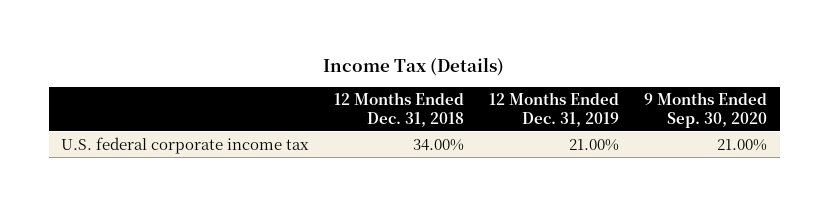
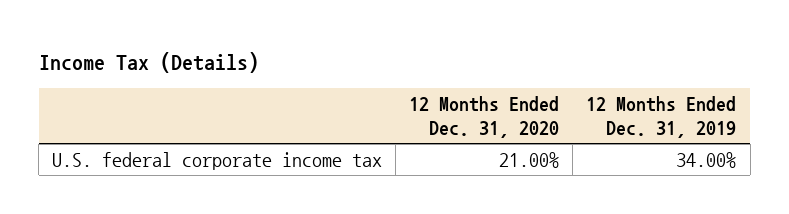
[333,91,464,127] 12 Months Ended Dec. 31, 2018 -> none
[643,91,767,128] 9 Months Ended Sep. 30, 2020 -> none
none -> [409,95,560,139] 12 Months Ended Dec. 31, 2020
[568,138,619,151] 21.00% -> [676,151,737,168] 34.00%

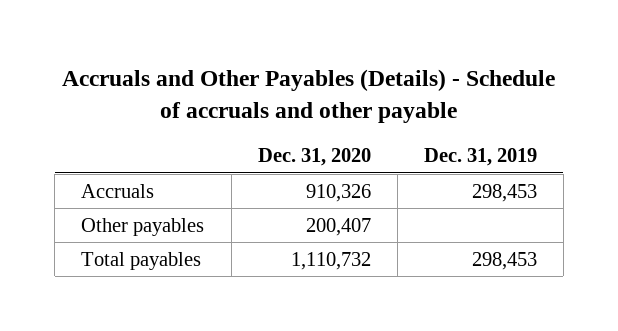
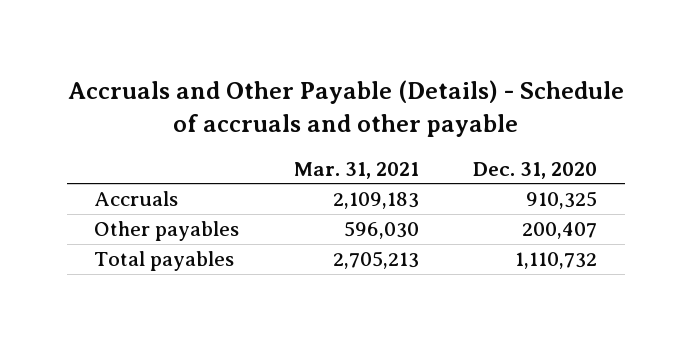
[62,69,556,124] Accruals and Other Payables (Details) - Schedule of accruals and other payable -> [67,80,624,138] Accruals and Other Payable (Details) - Schedule of accruals and other payable
[423,148,537,167] Dec. 31, 2019 -> none
none -> [293,161,419,179] Mar. 31, 2021
[305,183,371,202] 910,326 -> [526,191,598,210] 910,325

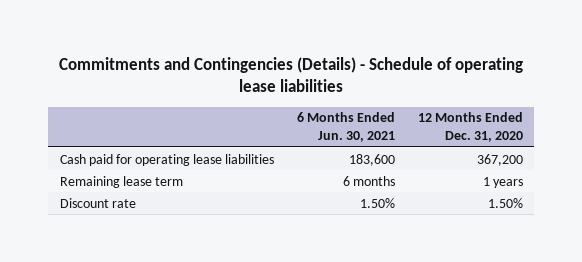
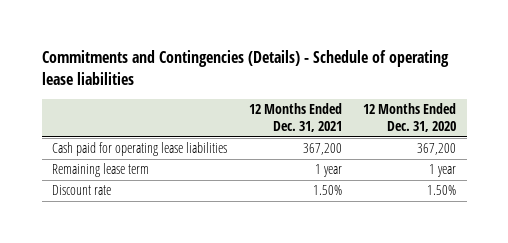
[296,112,395,143] 6 Months Ended Jun. 30, 2021 -> none
none -> [248,103,342,133] 12 Months Ended Dec. 31, 2021
[482,176,523,188] 1 years -> [428,164,456,178] 1 year

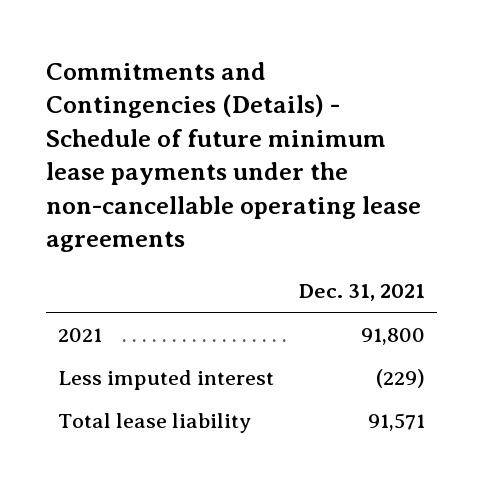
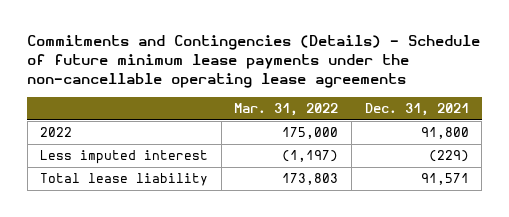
none -> [234,102,339,116] Mar. 31, 2022
[58,328,103,343] 2021 -> [40,127,73,138] 2022

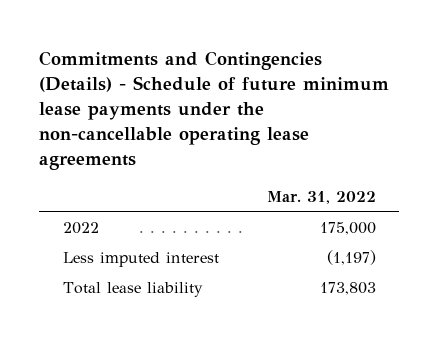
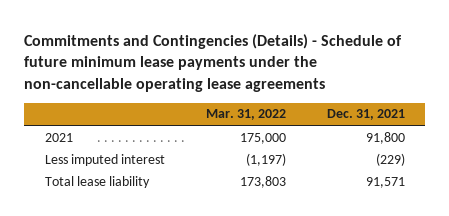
none -> [326,109,405,121] Dec. 31, 2021
[63,221,100,234] 2022 -> [44,132,73,142] 2021

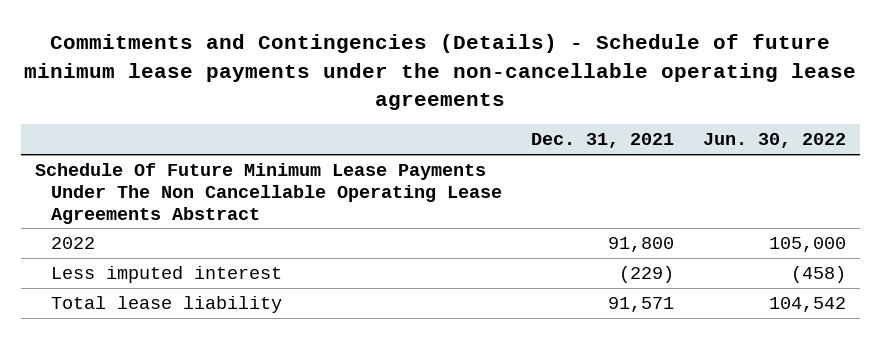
[205,109,286,121] Mar. 31, 2022 -> none
none -> [702,133,846,149] Jun. 30, 2022
none -> [35,162,502,224] Schedule Of Future Minimum Lease Payments Under The Non Cancellable Operating Lease Agreements Abstract
[44,132,73,142] 2021 -> [50,236,95,249] 2022

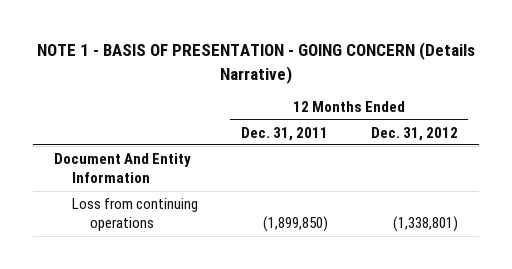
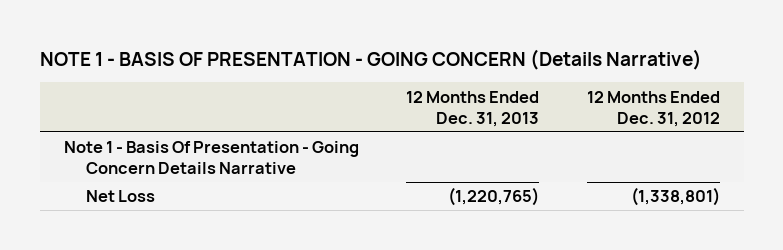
[240,126,328,141] Dec. 31, 2011 -> none
none -> [406,90,540,127] 12 Months Ended Dec. 31, 2013
[54,152,192,184] Document And Entity Information -> none
none -> [63,141,359,175] Note 1 - Basis Of Presentation - Going Concern Details Narrative
[71,197,198,232] Loss from continuing operations -> [86,190,156,203] Net Loss

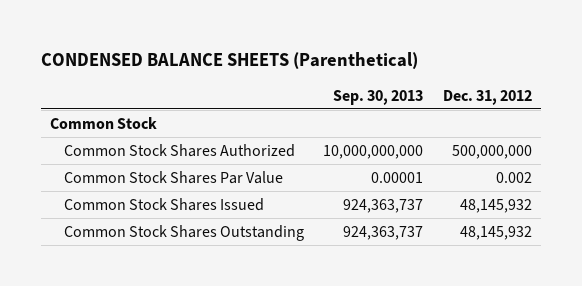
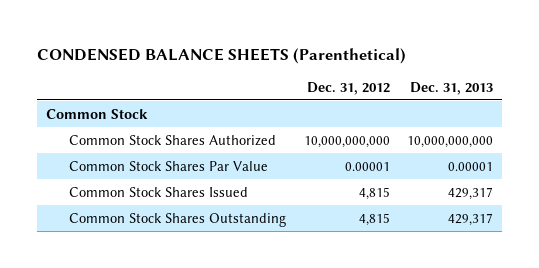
[333,89,424,105] Sep. 30, 2013 -> none
none -> [410,81,494,95] Dec. 31, 2013
[451,144,532,159] 500,000,000 -> [303,135,390,148] 10,000,000,000
[495,171,532,183] 0.002 -> [344,161,390,171] 0.00001
[459,198,532,213] 48,145,932 -> [358,186,390,200] 4,815
[459,225,532,240] 48,145,932 -> [358,212,390,226] 4,815

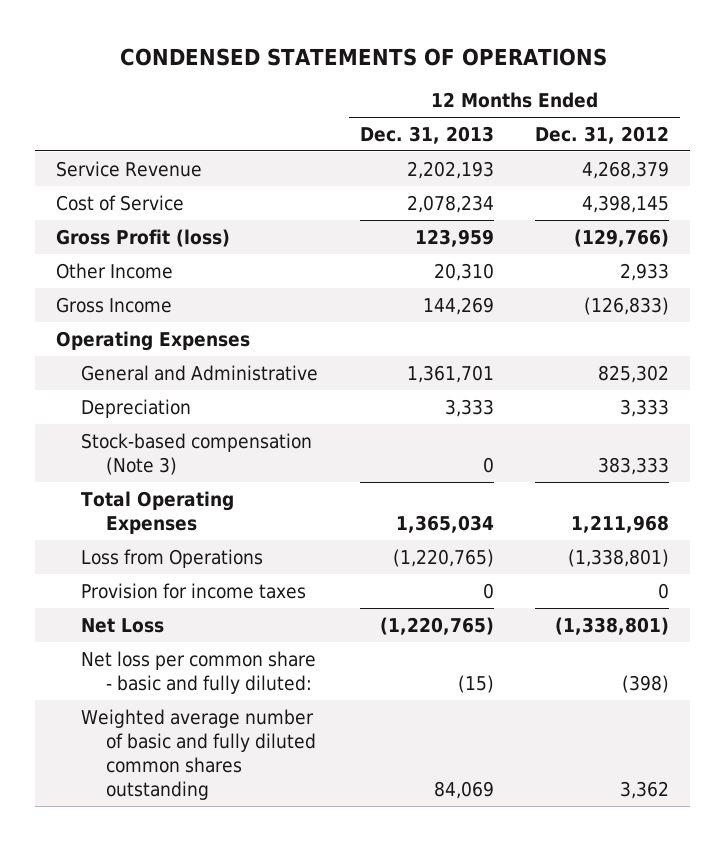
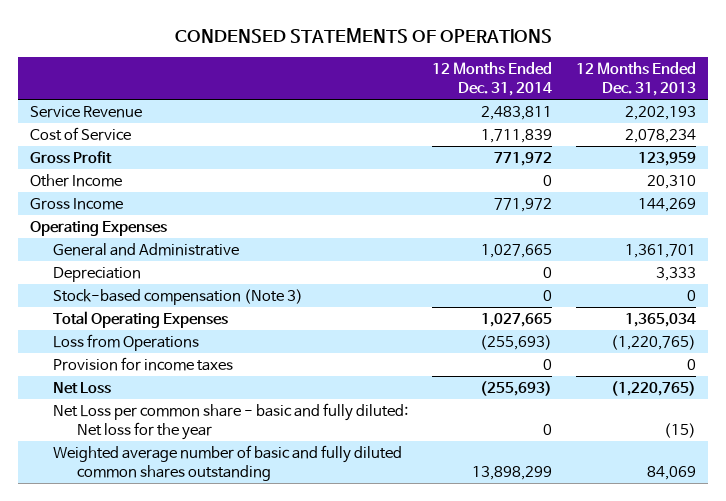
[535,125,670,144] Dec. 31, 2012 -> none
none -> [432,61,553,97] 12 Months Ended Dec. 31, 2014
[56,228,231,247] Gross Profit (loss) -> [29,151,112,165] Gross Profit
[81,650,317,694] Net loss per common share - basic and fully diluted: -> [53,403,409,441] Net Loss per common share - basic and fully diluted: Net loss for the year

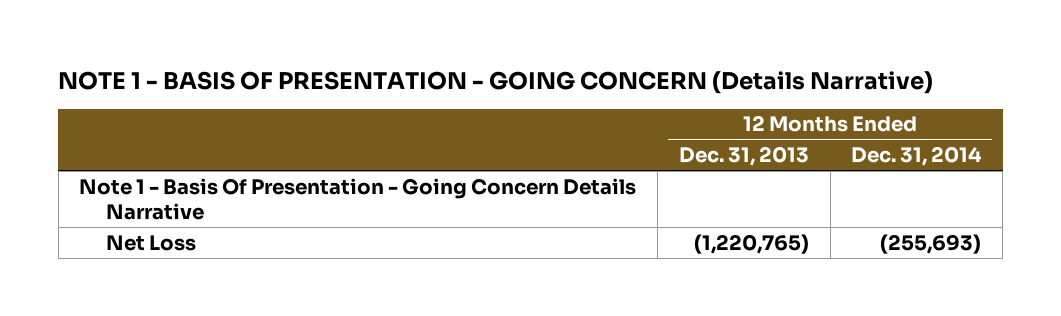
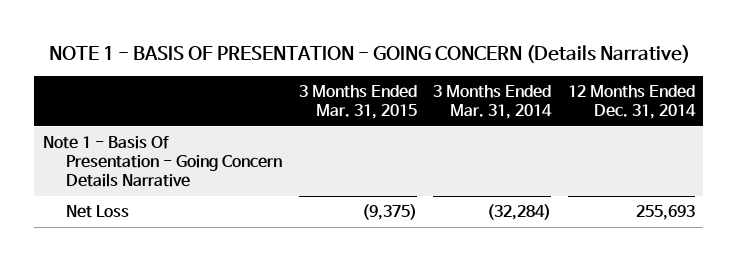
[678,146,809,167] Dec. 31, 2013 -> none
none -> [298,85,417,119] 3 Months Ended Mar. 31, 2015
none -> [433,85,553,119] 3 Months Ended Mar. 31, 2014
[880,233,982,254] (255,693) -> [635,205,695,221] 255,693

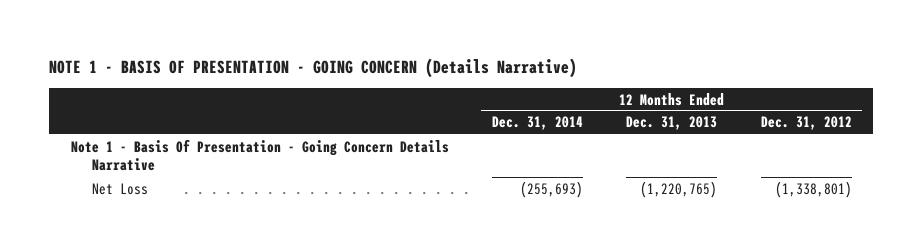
[298,85,417,119] 3 Months Ended Mar. 31, 2015 -> none
[433,85,553,119] 3 Months Ended Mar. 31, 2014 -> none
none -> [626,116,718,131] Dec. 31, 2013
none -> [760,116,852,131] Dec. 31, 2012
[635,205,695,221] 255,693 -> [519,180,583,198] (255,693)

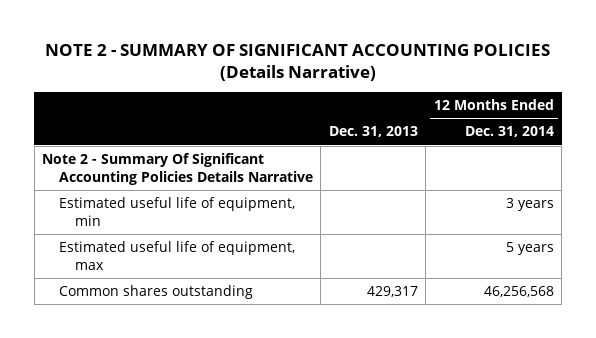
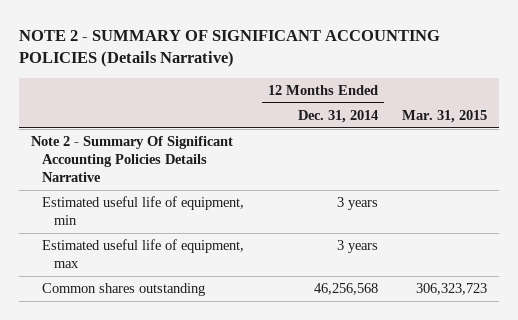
[328,126,418,138] Dec. 31, 2013 -> none
none -> [402,110,488,124] Mar. 31, 2015
[505,242,554,256] 5 years -> [337,240,379,254] 3 years

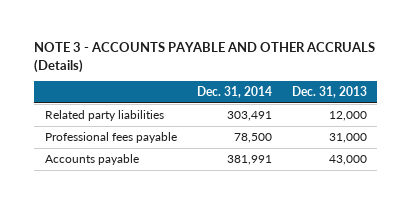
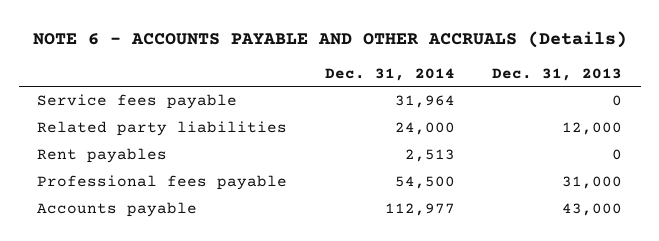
[34,42,376,73] NOTE 3 - ACCOUNTS PAYABLE AND OTHER ACCRUALS (Details) -> [32,30,627,48] NOTE 6 - ACCOUNTS PAYABLE AND OTHER ACCRUALS (Details)
none -> [37,93,238,109] Service fees payable
[226,110,272,121] 303,491 -> [394,121,455,135] 24,000
none -> [37,147,168,163] Rent payables
[233,132,272,143] 78,500 -> [394,175,455,189] 54,500
[226,154,272,165] 381,991 -> [384,202,455,216] 112,977

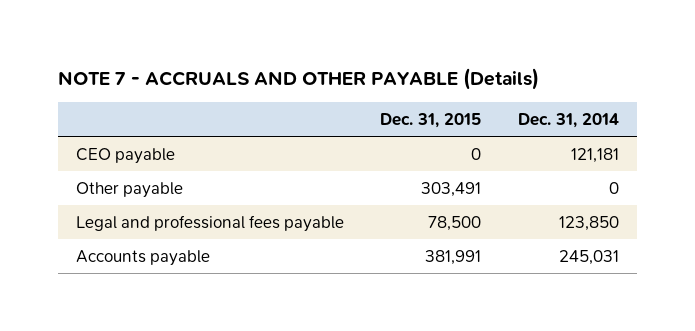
[32,30,627,48] NOTE 6 - ACCOUNTS PAYABLE AND OTHER ACCRUALS (Details) -> [57,67,539,90] NOTE 7 - ACCRUALS AND OTHER PAYABLE (Details)
[492,67,623,81] Dec. 31, 2013 -> none
none -> [380,112,482,128] Dec. 31, 2015
[37,93,238,109] Service fees payable -> none
[37,120,288,136] Related party liabilities -> none
[37,147,168,163] Rent payables -> none
none -> [76,148,176,165] CEO payable
none -> [76,182,184,199] Other payable
[37,174,288,190] Professional fees payable -> [76,215,345,233] Legal and professional fees payable
[394,175,455,189] 54,500 -> [558,216,619,232] 123,850
[384,202,455,216] 112,977 -> [558,250,619,266] 245,031

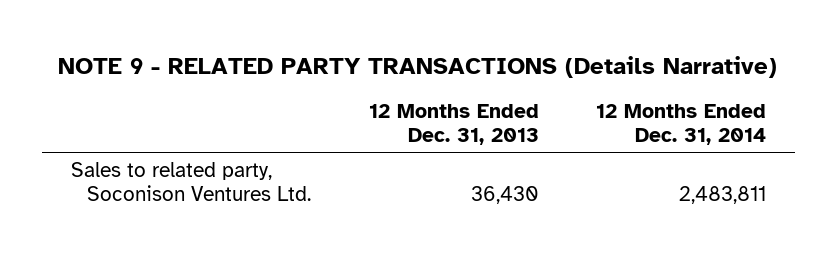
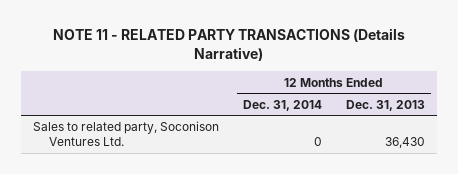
[58,55,778,78] NOTE 9 - RELATED PARTY TRANSACTIONS (Details Narrative) -> [53,28,406,62] NOTE 11 - RELATED PARTY TRANSACTIONS (Details Narrative)
[678,186,766,205] 2,483,811 -> [314,137,323,147] 0

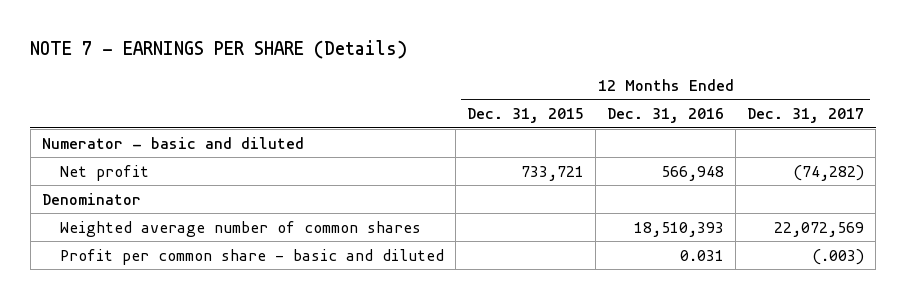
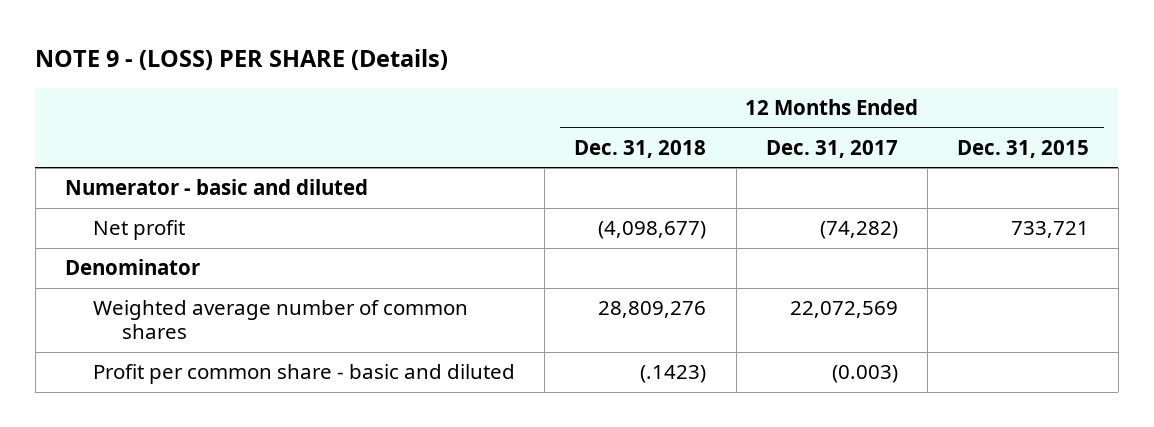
[30,40,408,60] NOTE 7 - EARNINGS PER SHARE (Details) -> [35,49,449,71] NOTE 9 - (LOSS) PER SHARE (Details)
[607,108,725,124] Dec. 31, 2016 -> none
none -> [574,139,707,158] Dec. 31, 2018
[812,248,865,265] (.003) -> [831,365,898,384] (0.003)

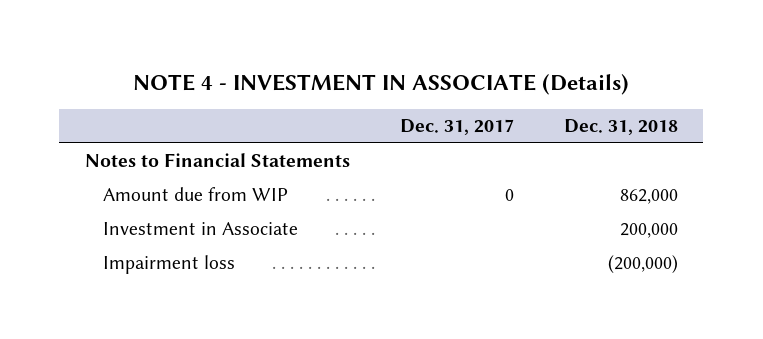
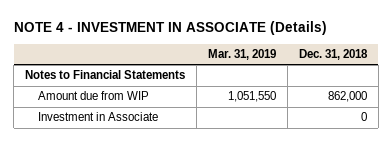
[399,119,514,136] Dec. 31, 2017 -> none
none -> [208,49,277,61] Mar. 31, 2019
[102,255,235,275] Impairment loss -> none
[620,223,679,239] 200,000 -> [360,112,367,122] 0

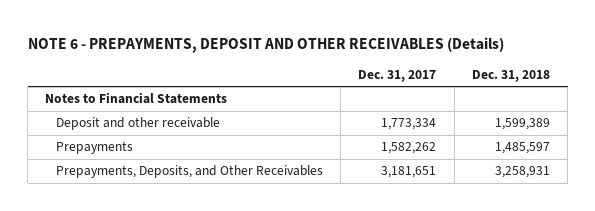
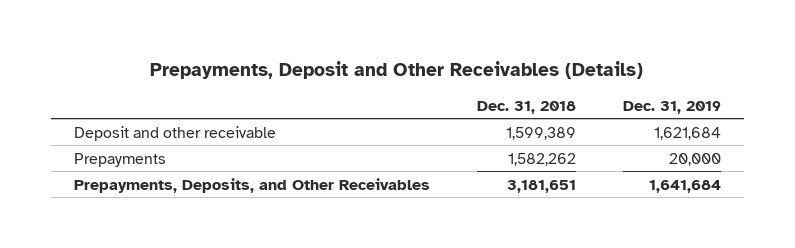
[27,36,504,53] NOTE 6 - PREPAYMENTS, DEPOSIT AND OTHER RECEIVABLES (Details) -> [150,60,644,79] Prepayments, Deposit and Other Receivables (Details)
[358,69,437,82] Dec. 31, 2017 -> none
none -> [622,100,721,114] Dec. 31, 2019
[45,92,228,105] Notes to Financial Statements -> none
[494,142,550,155] 1,485,597 -> [507,152,576,166] 1,582,262
[494,166,550,179] 3,258,931 -> [506,179,576,193] 3,181,651

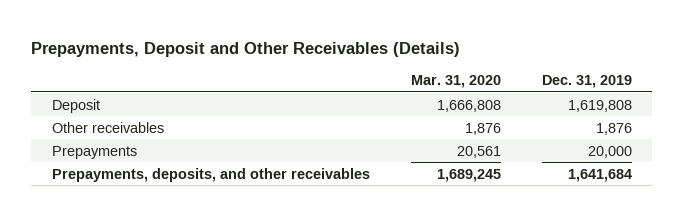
[476,100,576,114] Dec. 31, 2018 -> none
none -> [410,75,501,89] Mar. 31, 2020
[74,125,277,141] Deposit and other receivable -> [51,98,100,113] Deposit
[653,126,721,140] 1,621,684 -> [567,99,632,112] 1,619,808
none -> [51,121,164,133] Other receivables
[74,177,431,193] Prepayments, Deposits, and Other Receivables -> [51,167,370,182] Prepayments, deposits, and other receivables

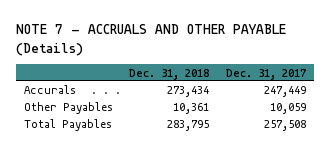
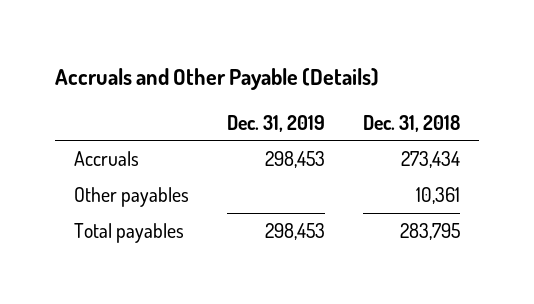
[16,24,287,56] NOTE 7 - ACCRUALS AND OTHER PAYABLE (Details) -> [55,68,380,91] Accruals and Other Payable (Details)
[225,68,306,80] Dec. 31, 2017 -> none
none -> [226,114,325,132] Dec. 31, 2019
[24,85,77,95] Accurals -> [74,150,140,166] Accruals
[24,102,114,115] Other Payables -> [74,186,190,207] Other payables
[24,119,113,132] Total Payables -> [74,222,185,243] Total payables

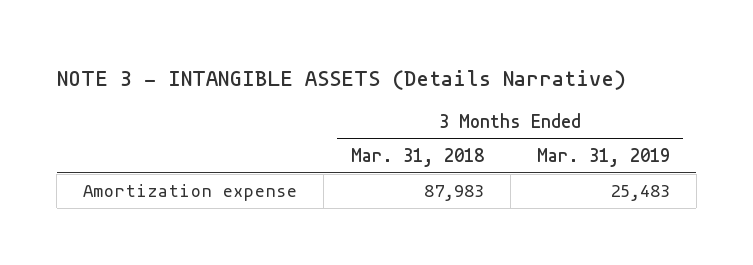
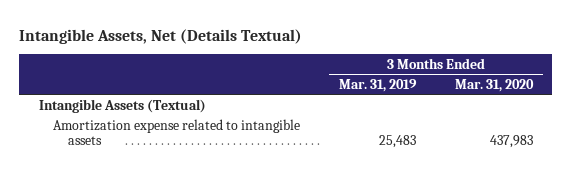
[56,69,626,90] NOTE 3 - INTANGIBLE ASSETS (Details Narrative) -> [19,28,303,44] Intangible Assets, Net (Details Textual)
[350,148,484,168] Mar. 31, 2018 -> none
none -> [454,78,534,92] Mar. 31, 2020
none -> [38,98,206,113] Intangible Assets (Textual)
[83,184,298,202] Amortization expense -> [53,118,301,146] Amortization expense related to intangible assets

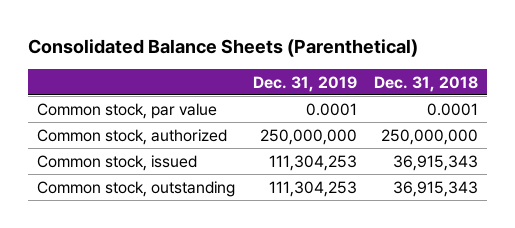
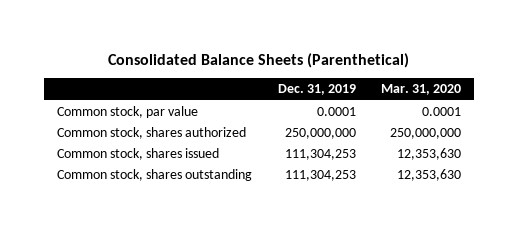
[374,75,479,92] Dec. 31, 2018 -> none
none -> [381,84,462,96] Mar. 31, 2020
[37,128,228,145] Common stock, authorized -> [56,126,246,139] Common stock, shares authorized
[37,154,198,171] Common stock, issued -> [56,147,219,160] Common stock, shares issued
[37,180,236,197] Common stock, outstanding -> [56,168,252,181] Common stock, shares outstanding

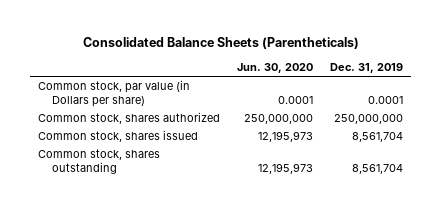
[108,52,410,68] Consolidated Balance Sheets (Parenthetical) -> [82,37,359,50] Consolidated Balance Sheets (Parentheticals)
[381,84,462,96] Mar. 31, 2020 -> none
none -> [237,63,314,74] Jun. 30, 2020
[56,105,198,118] Common stock, par value -> [38,80,191,107] Common stock, par value (in Dollars per share)
[284,148,356,160] 111,304,253 -> [351,132,403,143] 8,561,704
[284,169,356,181] 111,304,253 -> [351,163,403,174] 8,561,704

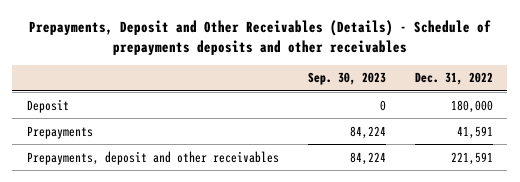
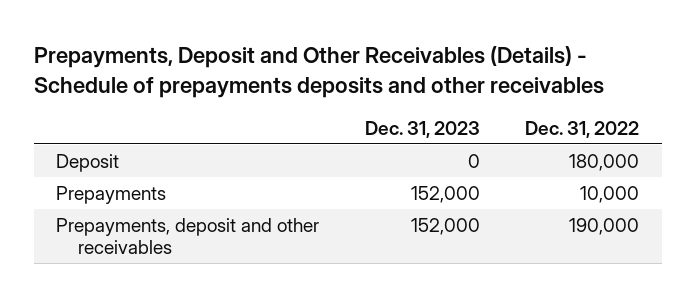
[307,72,386,86] Sep. 30, 2023 -> none
none -> [364,120,480,138] Dec. 31, 2023
[456,125,493,139] 41,591 -> [580,185,640,203] 10,000
[450,151,493,165] 221,591 -> [569,217,640,235] 190,000

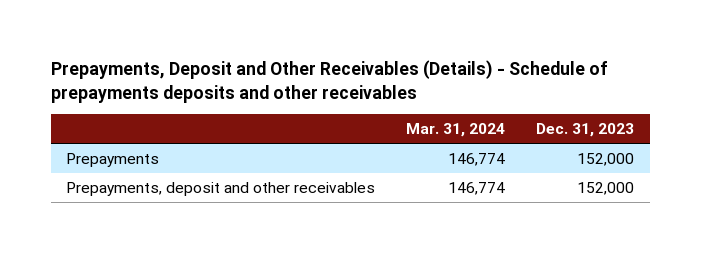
[525,120,640,138] Dec. 31, 2022 -> none
none -> [406,123,506,138] Mar. 31, 2024
[56,153,120,172] Deposit -> none

